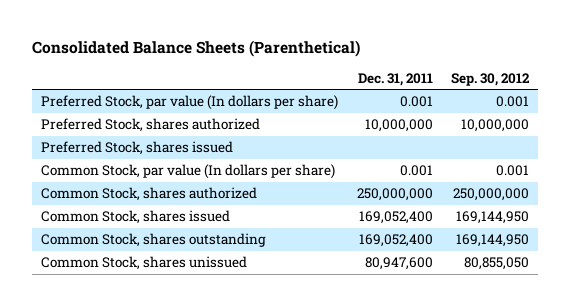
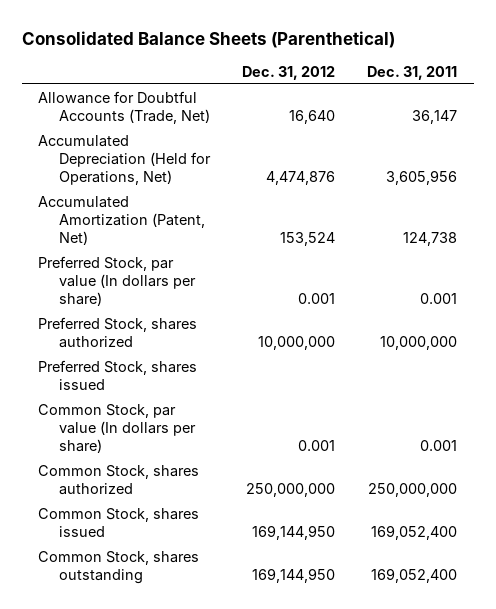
[450,72,530,86] Sep. 30, 2012 -> none
none -> [242,65,336,80] Dec. 31, 2012
none -> [38,90,211,124] Allowance for Doubtful Accounts (Trade, Net)
none -> [38,134,212,186] Accumulated Depreciation (Held for Operations, Net)
none -> [38,195,206,246] Accumulated Amortization (Patent, Net)
[41,256,248,271] Common Stock, shares unissued -> none

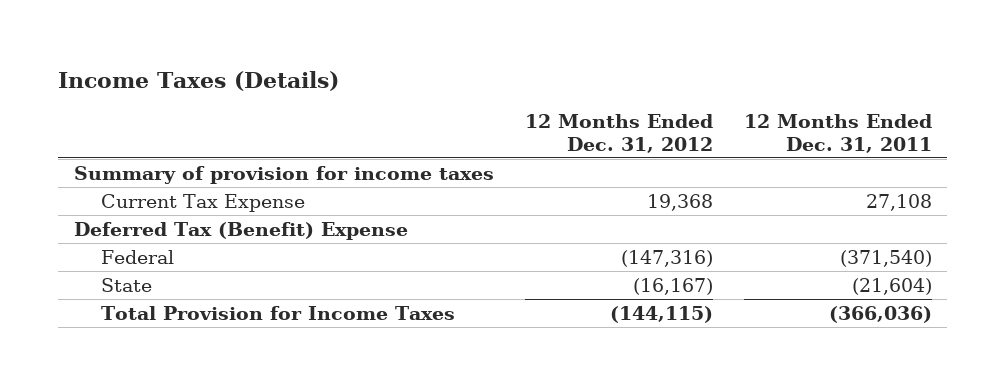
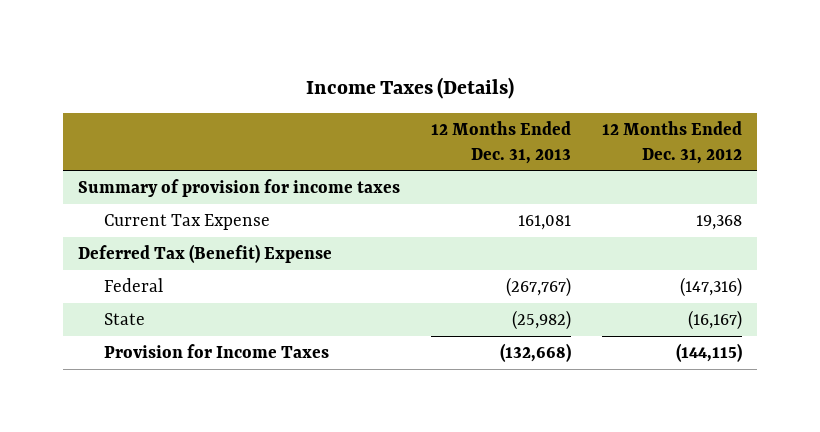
[743,114,932,153] 12 Months Ended Dec. 31, 2011 -> none
none -> [431,121,572,164] 12 Months Ended Dec. 31, 2013
[100,305,455,320] Total Provision for Income Taxes -> [104,343,330,358] Provision for Income Taxes

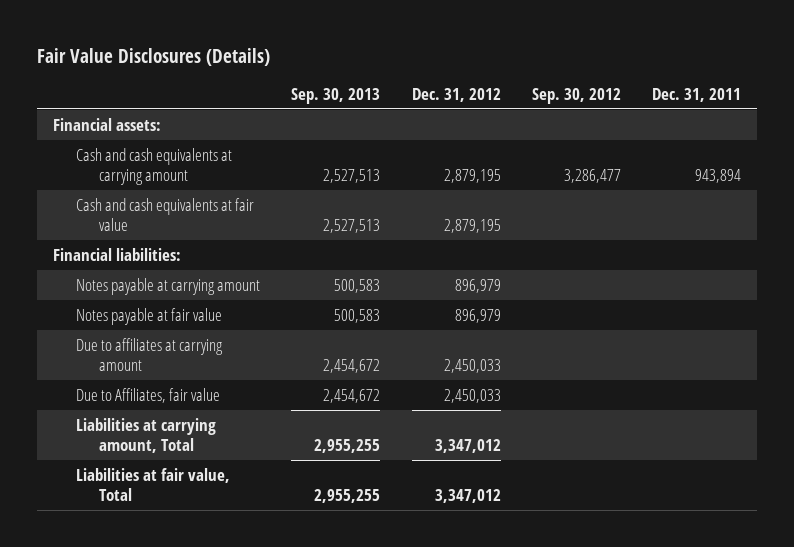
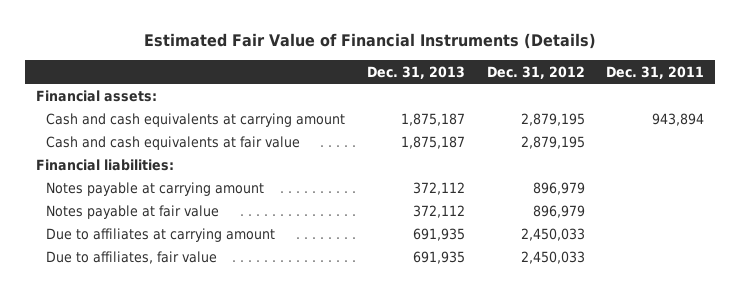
[37,47,271,66] Fair Value Disclosures (Details) -> [144,33,597,50] Estimated Fair Value of Financial Instruments (Details)
[291,87,381,104] Sep. 30, 2013 -> none
[532,87,622,104] Sep. 30, 2012 -> none
none -> [366,65,465,79] Dec. 31, 2013
[76,417,217,454] Liabilities at carrying amount, Total -> none
[76,467,231,502] Liabilities at fair value, Total -> none
[76,387,221,403] Due to Affiliates, fair value -> [45,250,217,264] Due to affiliates, fair value

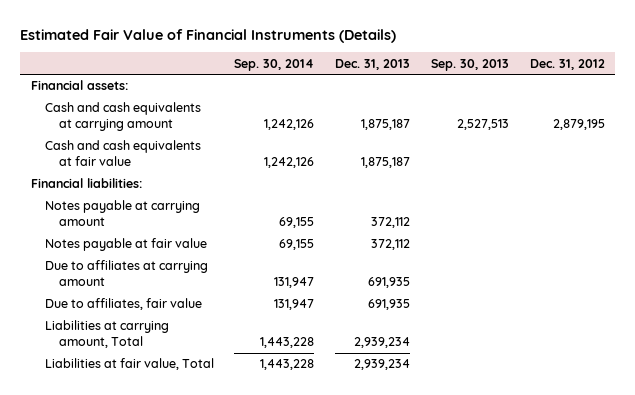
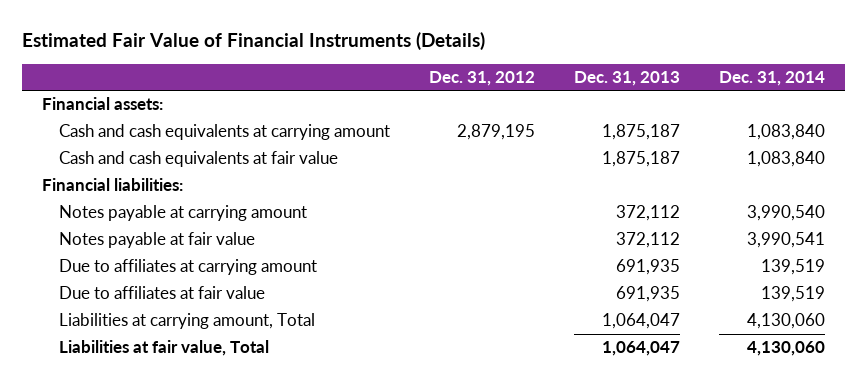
[234,58,315,71] Sep. 30, 2014 -> none
[430,58,509,71] Sep. 30, 2013 -> none
none -> [719,70,826,86] Dec. 31, 2014
[44,298,202,311] Due to affiliates, fair value -> [58,286,265,300] Due to affiliates at fair value
[354,337,411,349] 2,939,234 -> [602,313,681,330] 1,064,047
[354,359,411,371] 2,939,234 -> [602,341,681,357] 1,064,047

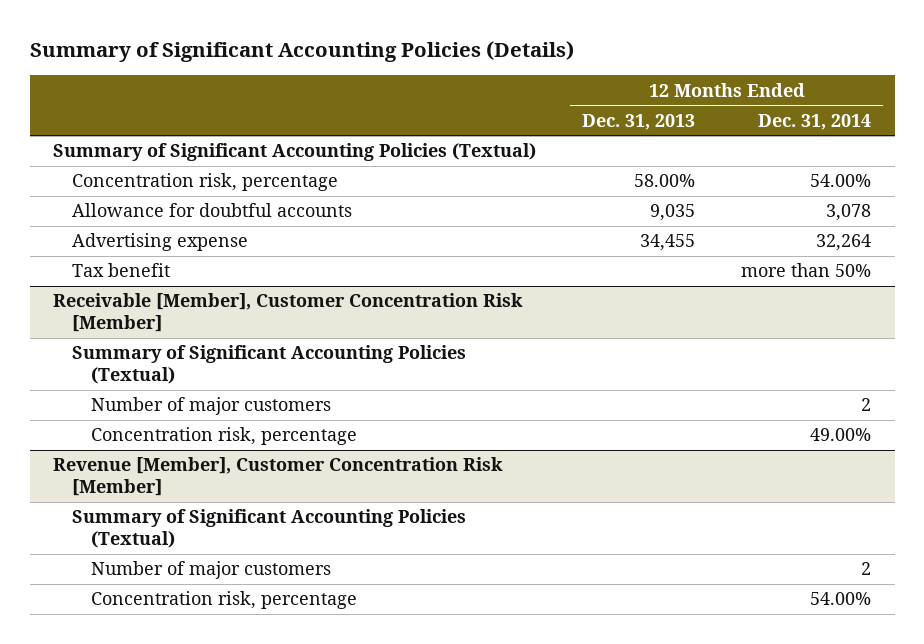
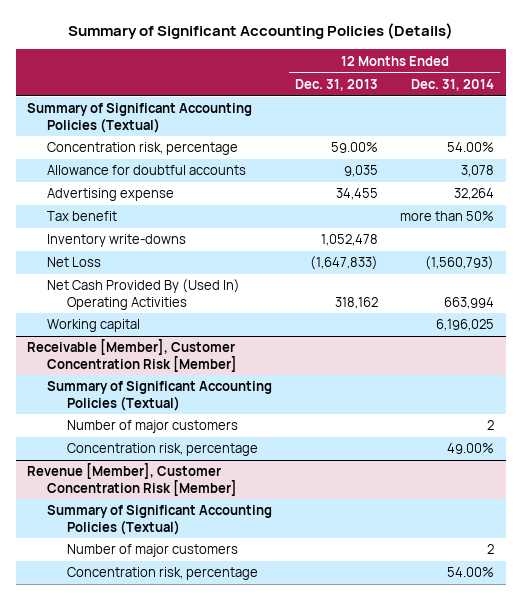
[634,174,696,188] 58.00% -> [330,142,378,154] 59.00%
none -> [47,234,187,248] Inventory write-downs
none -> [47,257,102,268] Net Loss
none -> [47,279,241,310] Net Cash Provided By (Used In) Operating Activities
none -> [47,319,141,333] Working capital

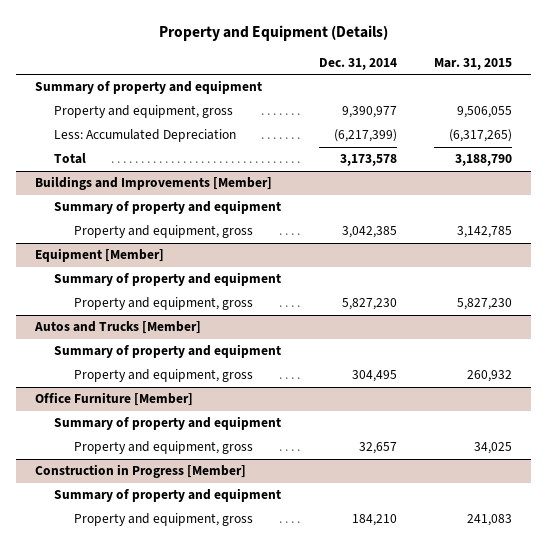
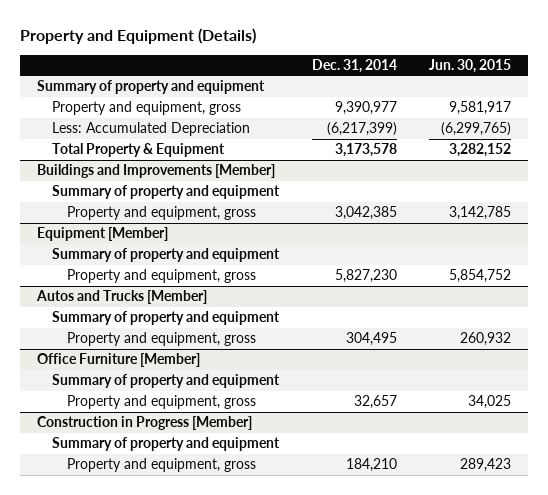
[434,57,513,70] Mar. 31, 2015 -> none
none -> [429,58,512,73] Jun. 30, 2015
[54,153,87,165] Total -> [51,143,225,158] Total Property & Equipment

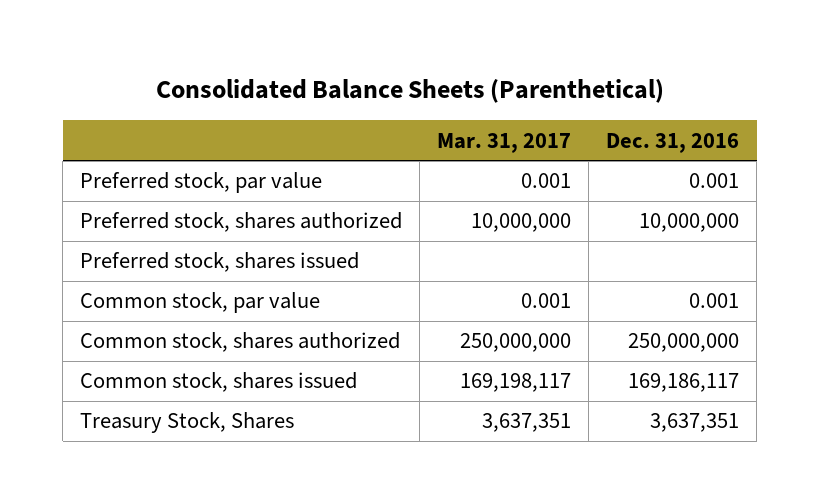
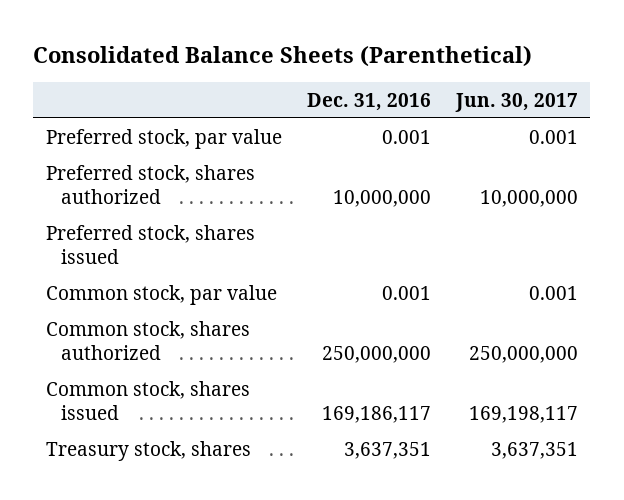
[437,132,572,153] Mar. 31, 2017 -> none
none -> [454,93,578,113] Jun. 30, 2017
[80,412,295,434] Treasury Stock, Shares -> [45,440,251,461] Treasury stock, shares

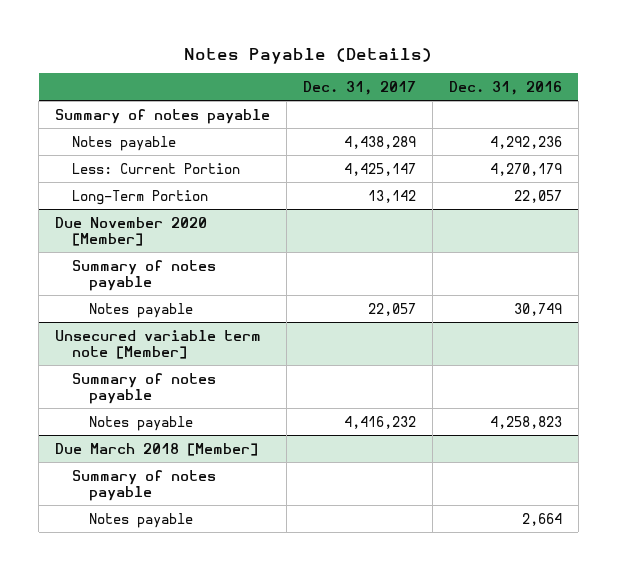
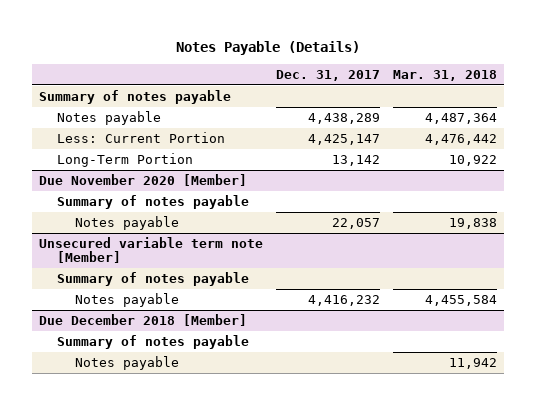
[448,80,562,95] Dec. 31, 2016 -> none
none -> [393,69,498,81] Mar. 31, 2018
[54,442,258,456] Due March 2018 [Member] -> [39,313,248,326] Due December 2018 [Member]

